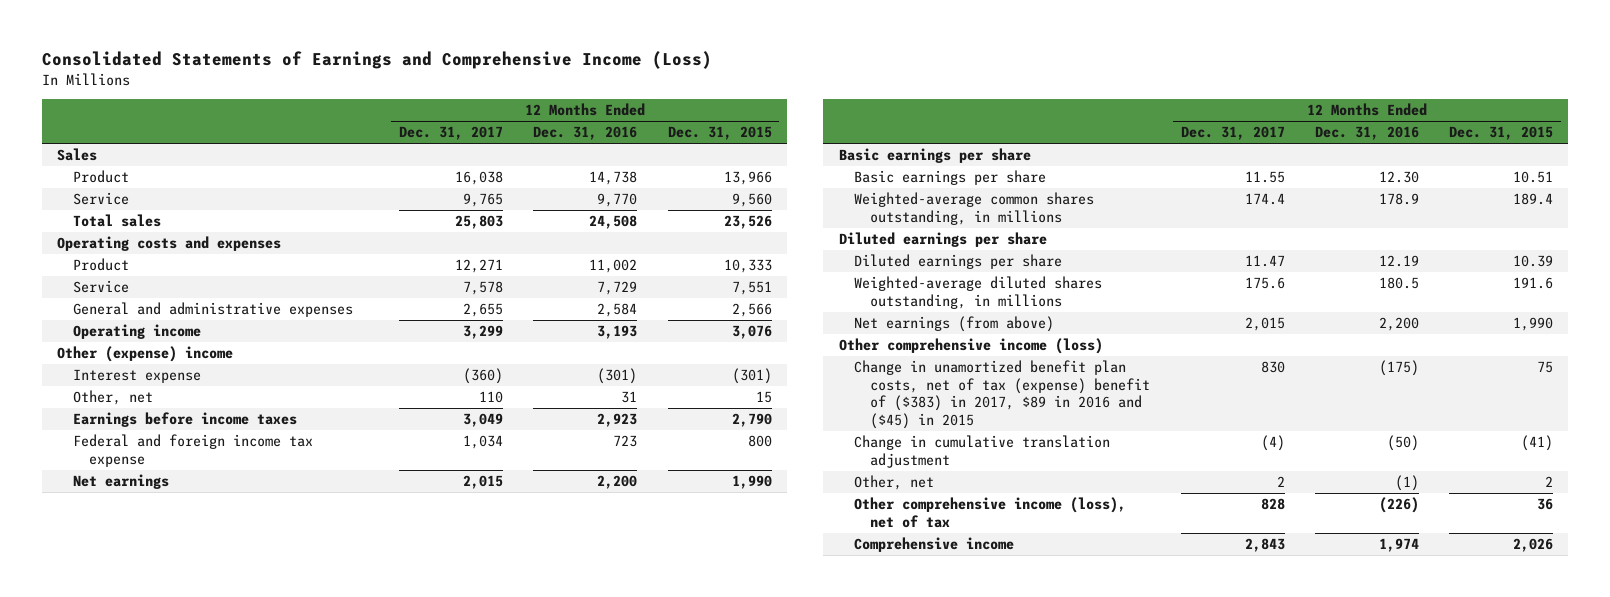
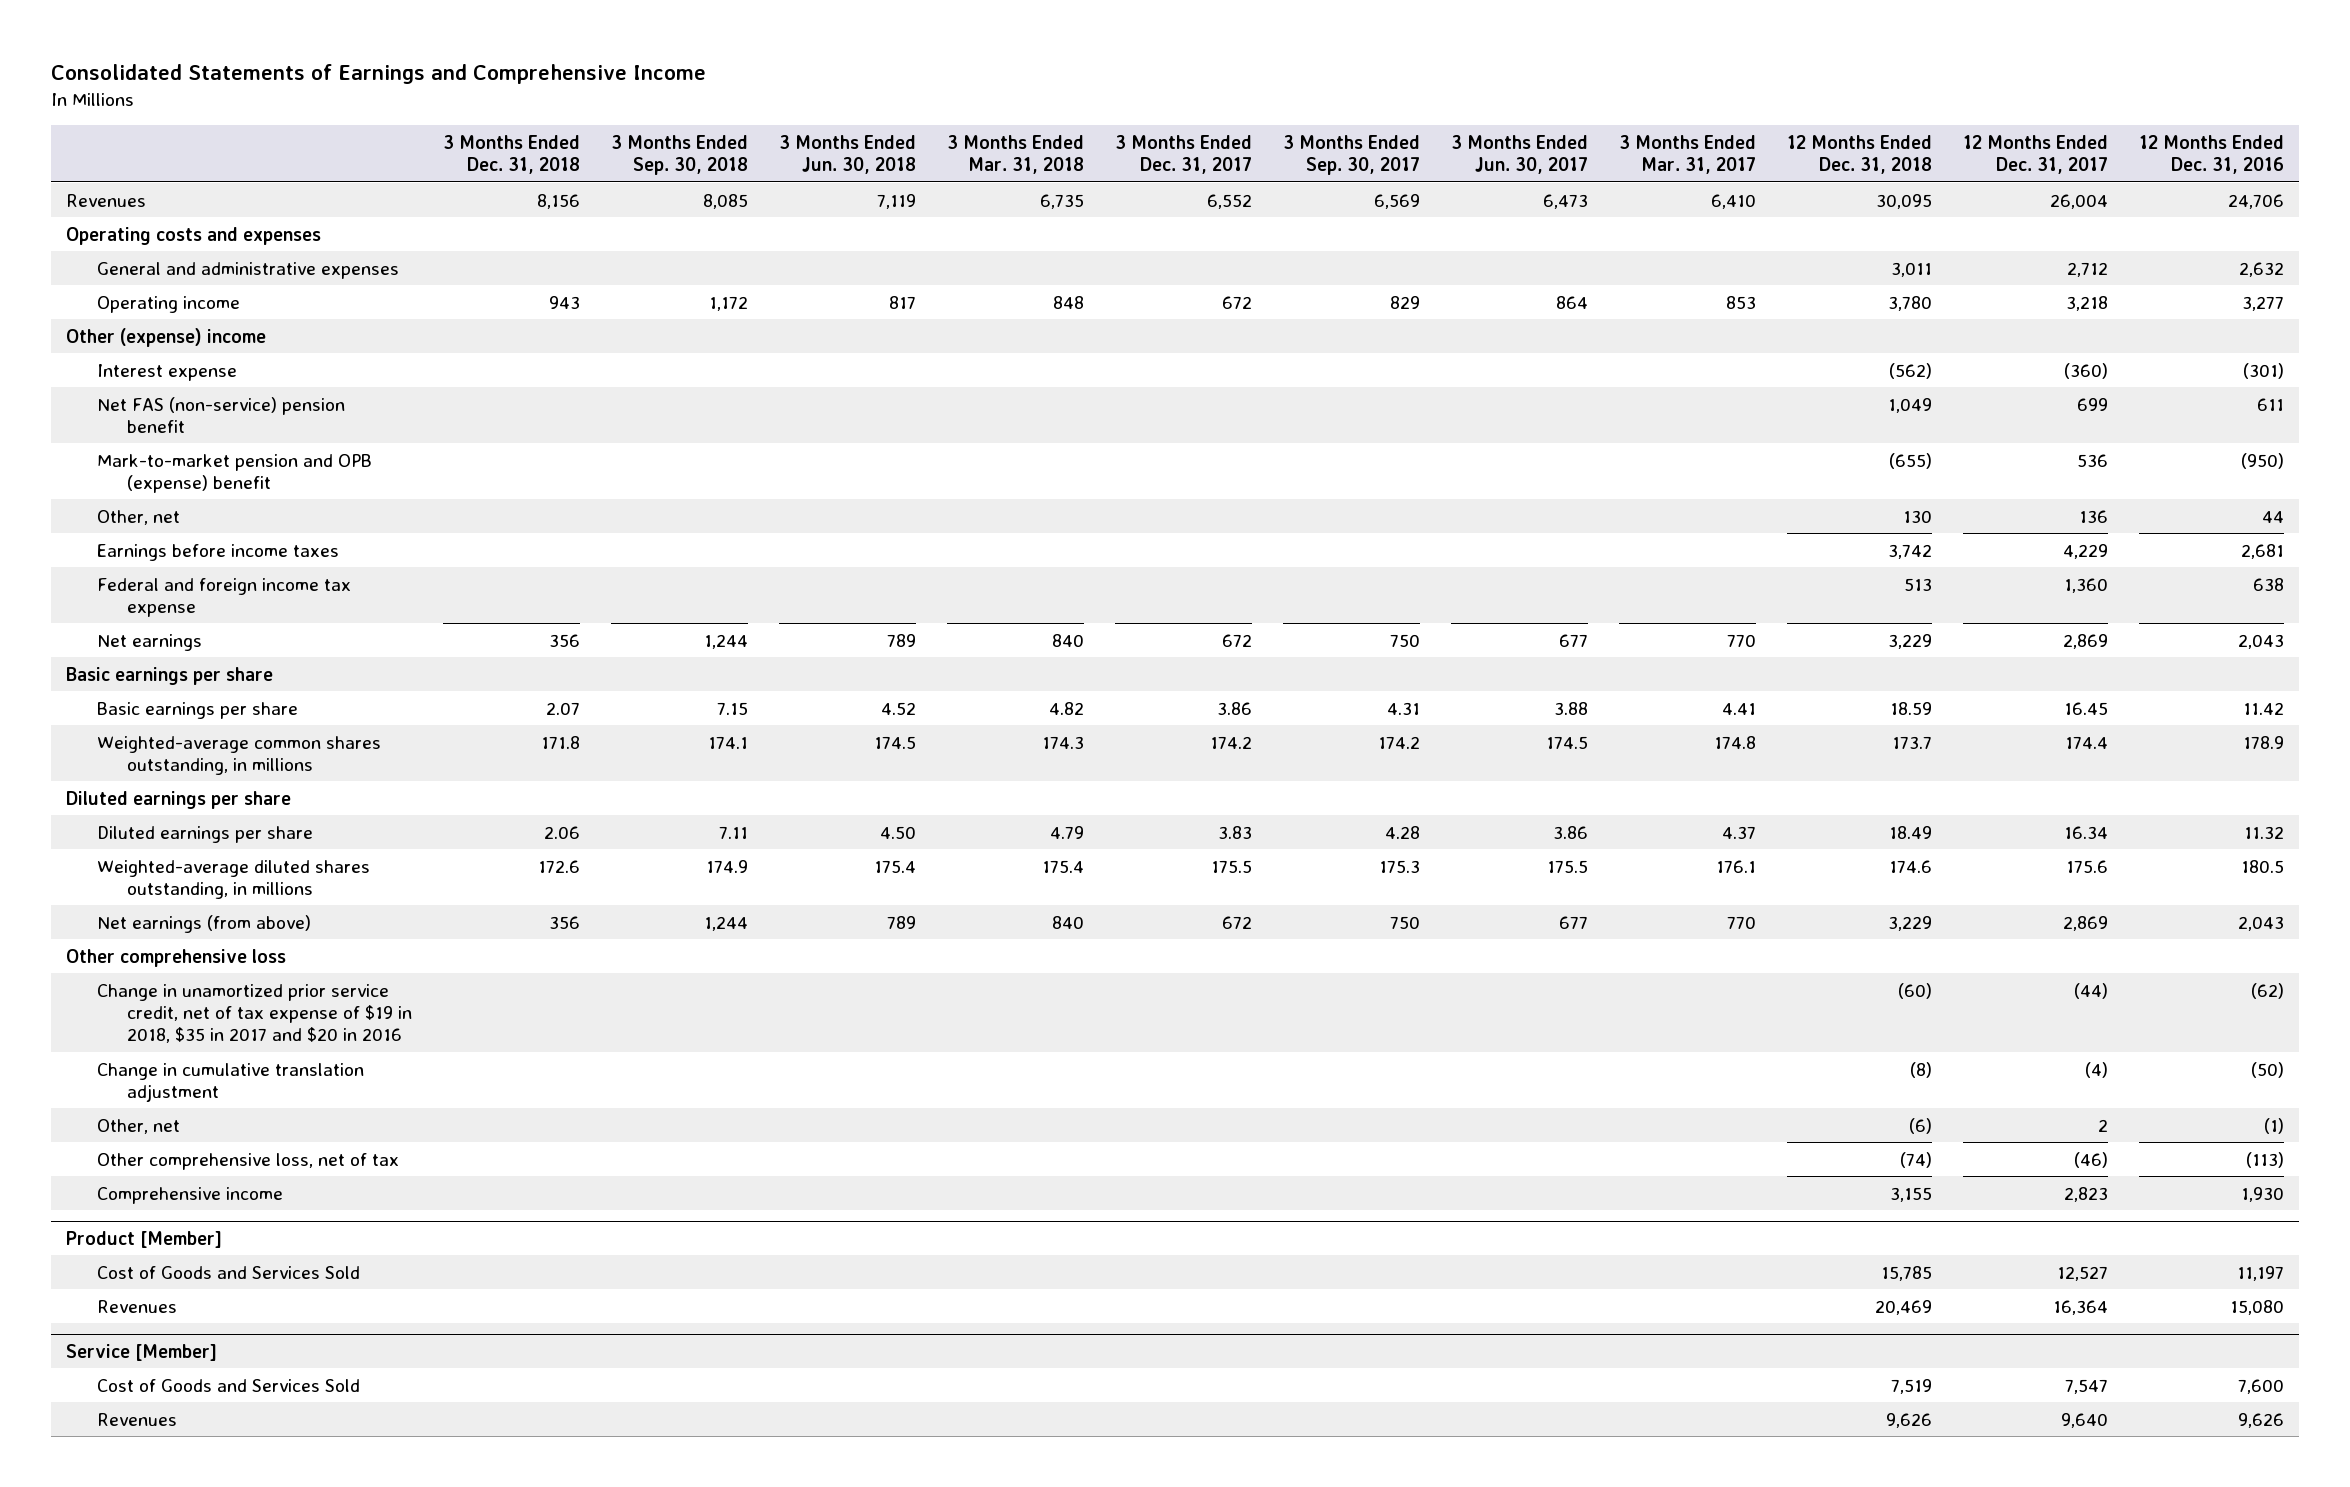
[41,50,712,69] Consolidated Statements of Earnings and Comprehensive Income (Loss) -> [50,64,706,85] Consolidated Statements of Earnings and Comprehensive Income
[667,126,772,141] Dec. 31, 2015 -> none
none -> [443,134,581,175] 3 Months Ended Dec. 31, 2018
none -> [611,134,749,176] 3 Months Ended Sep. 30, 2018
none -> [779,134,917,175] 3 Months Ended Jun. 30, 2018
none -> [947,134,1085,175] 3 Months Ended Mar. 31, 2018
none -> [1115,134,1253,175] 3 Months Ended Dec. 31, 2017
none -> [1282,134,1420,176] 3 Months Ended Sep. 30, 2017
none -> [1450,134,1588,175] 3 Months Ended Jun. 30, 2017
none -> [1618,134,1756,175] 3 Months Ended Mar. 31, 2017
none -> [1786,134,1932,175] 12 Months Ended Dec. 31, 2018
[57,148,98,162] Sales -> none
[72,170,129,184] Product -> none
[72,192,129,206] Service -> none
[72,214,161,228] Total sales -> none
none -> [66,193,147,207] Revenues
[72,258,129,272] Product -> none
[72,280,129,294] Service -> none
[463,303,504,318] 2,655 -> [2066,261,2108,277] 2,712
[597,303,638,318] 2,584 -> [2238,261,2284,277] 2,632
[463,325,504,340] 3,299 -> [2065,295,2108,311] 3,218
[597,325,638,340] 3,193 -> [2241,295,2284,311] 3,277
none -> [96,396,345,433] Net FAS (non-service) pension benefit
none -> [96,453,372,493] Mark-to-market pension and OPB (expense) benefit
[479,391,504,404] 110 -> [2078,509,2108,523] 136
[621,391,638,404] 31 -> [2261,510,2284,523] 44
[463,413,504,428] 3,049 -> [2062,543,2108,559] 4,229
[597,413,638,428] 2,923 -> [2240,543,2284,559] 2,681
[463,435,504,450] 1,034 -> [2063,577,2108,593] 1,360
[613,435,638,448] 723 -> [2252,577,2284,591] 638
[463,475,504,490] 2,015 -> [2062,633,2108,649] 2,869
[597,475,638,490] 2,200 -> [2237,633,2284,649] 2,043
[1244,171,1285,184] 11.55 -> [2063,701,2108,715] 16.45
[1378,171,1419,184] 12.30 -> [2242,701,2284,715] 11.42
[1244,255,1285,268] 11.47 -> [2063,825,2108,839] 16.34
[1378,255,1419,268] 12.19 -> [2243,825,2284,839] 11.32
[1244,317,1285,332] 2,015 -> [2062,915,2108,931] 2,869
[1378,317,1419,332] 2,200 -> [2237,915,2284,931] 2,043
[838,338,1103,355] Other comprehensive income (loss) -> [66,948,287,967] Other comprehensive loss
[854,360,1151,430] Change in unamortized benefit plan costs, net of tax (expense) benefit of ($383) in 2017, $89 in 2016 and ($45) in 2015 -> [96,983,413,1043] Change in unamortized prior service credit, net of tax expense of $19 in 2018, $35 in 2017 and $20 in 2016
[1260,361,1285,374] 830 -> [2073,982,2108,999] (44)
[1378,360,1419,377] (175) -> [2250,982,2284,999] (62)
[854,497,1127,528] Other comprehensive income (loss), net of tax -> [96,1152,399,1170] Other comprehensive loss, net of tax
[1260,498,1285,511] 828 -> [2073,1151,2108,1168] (46)
[1378,497,1419,514] (226) -> [2245,1151,2284,1168] (113)
[1244,538,1285,553] 2,843 -> [2063,1186,2108,1202] 2,823
[1378,538,1419,553] 1,974 -> [2240,1186,2284,1202] 1,930
none -> [66,1230,223,1248] Product [Member]
none -> [96,1265,360,1279] Cost of Goods and Services Sold
none -> [96,1299,177,1313] Revenues
none -> [66,1343,218,1361] Service [Member]
none -> [96,1378,360,1392] Cost of Goods and Services Sold
none -> [96,1412,177,1426] Revenues

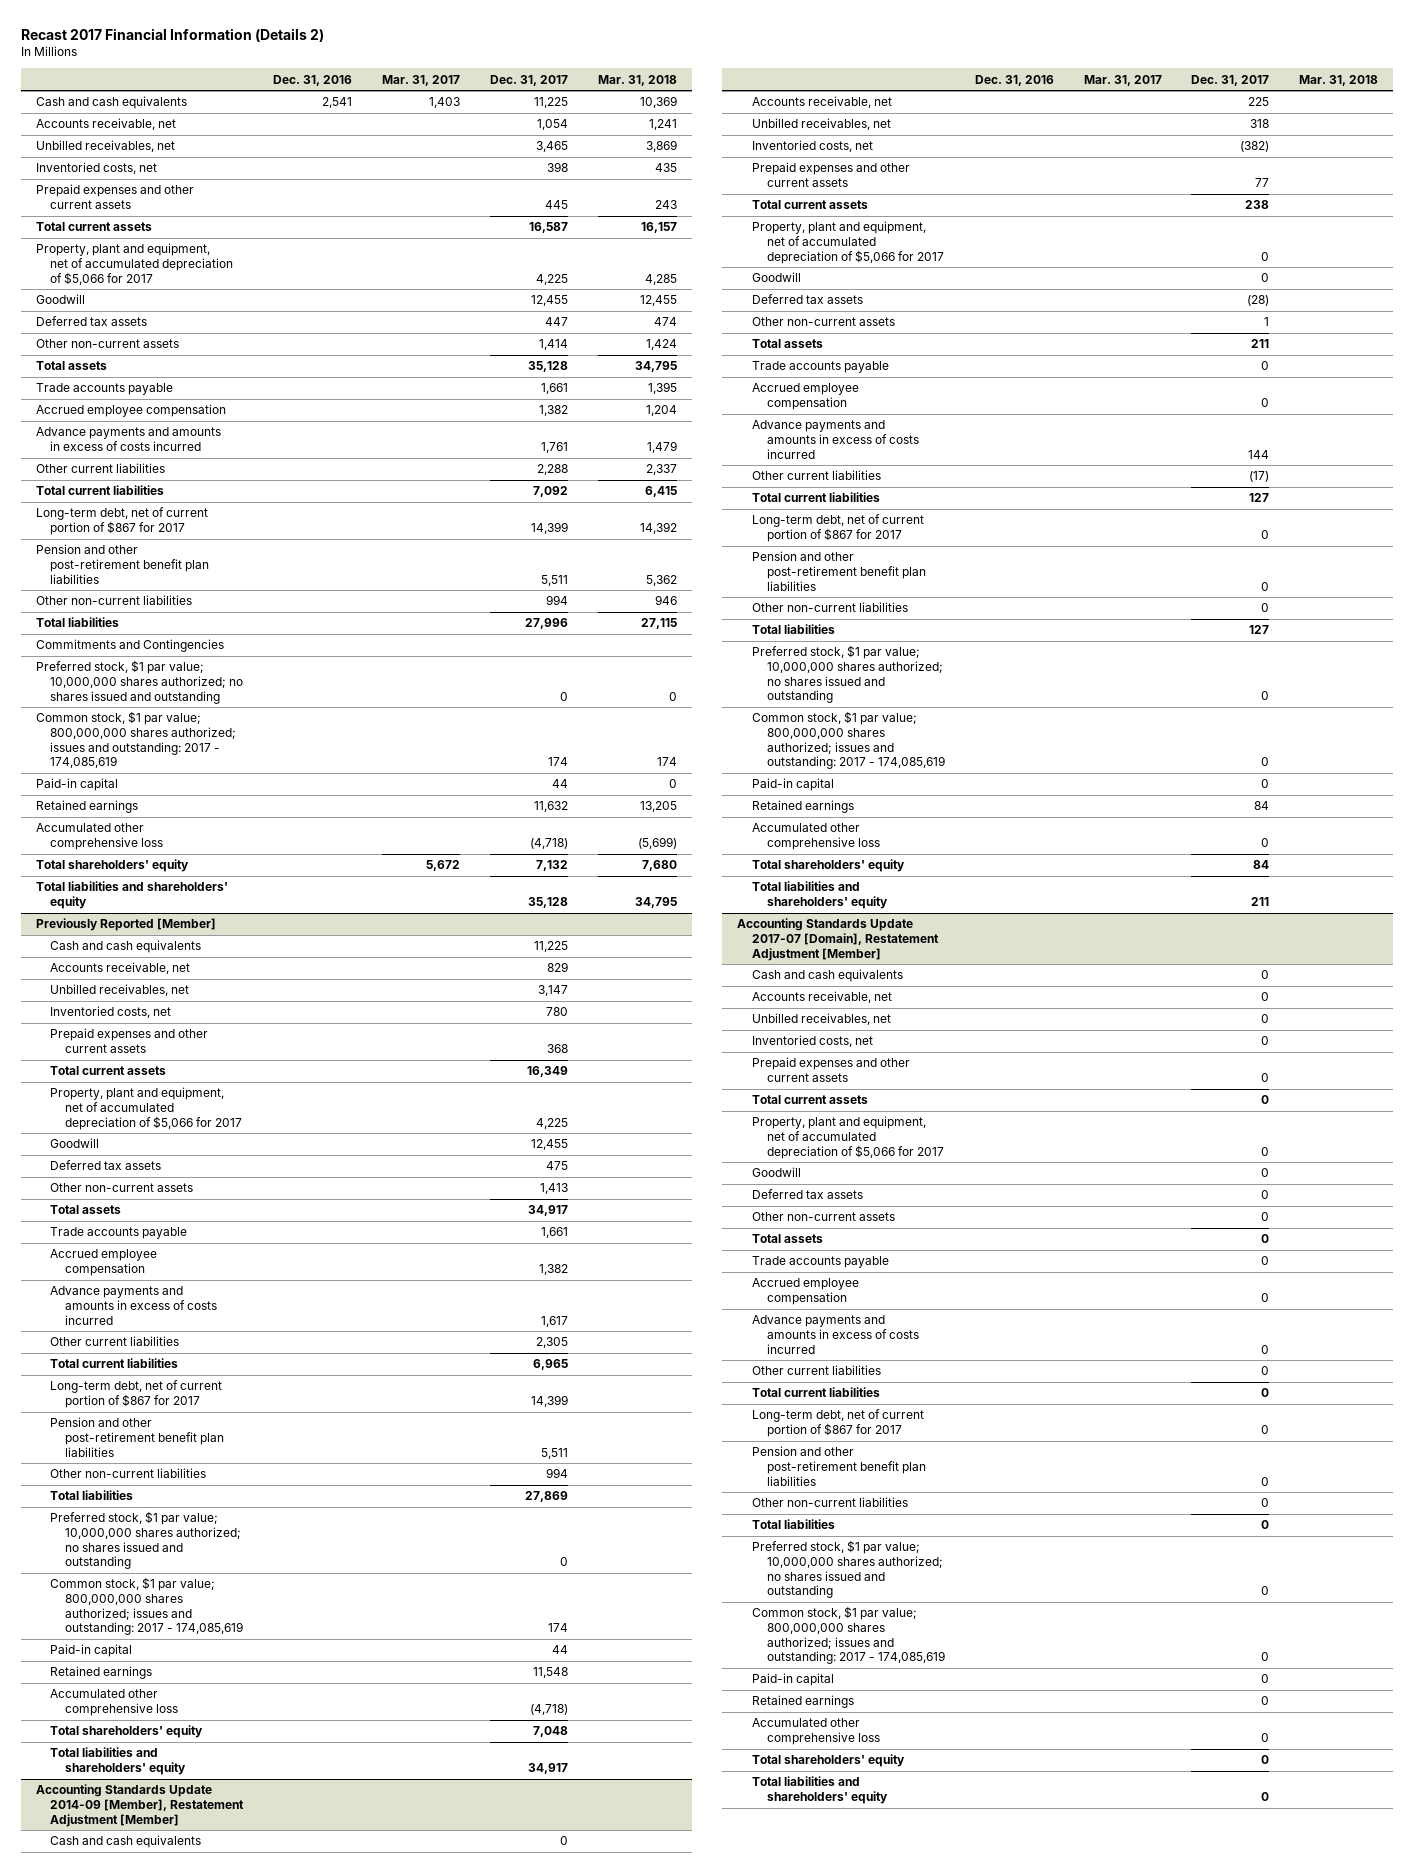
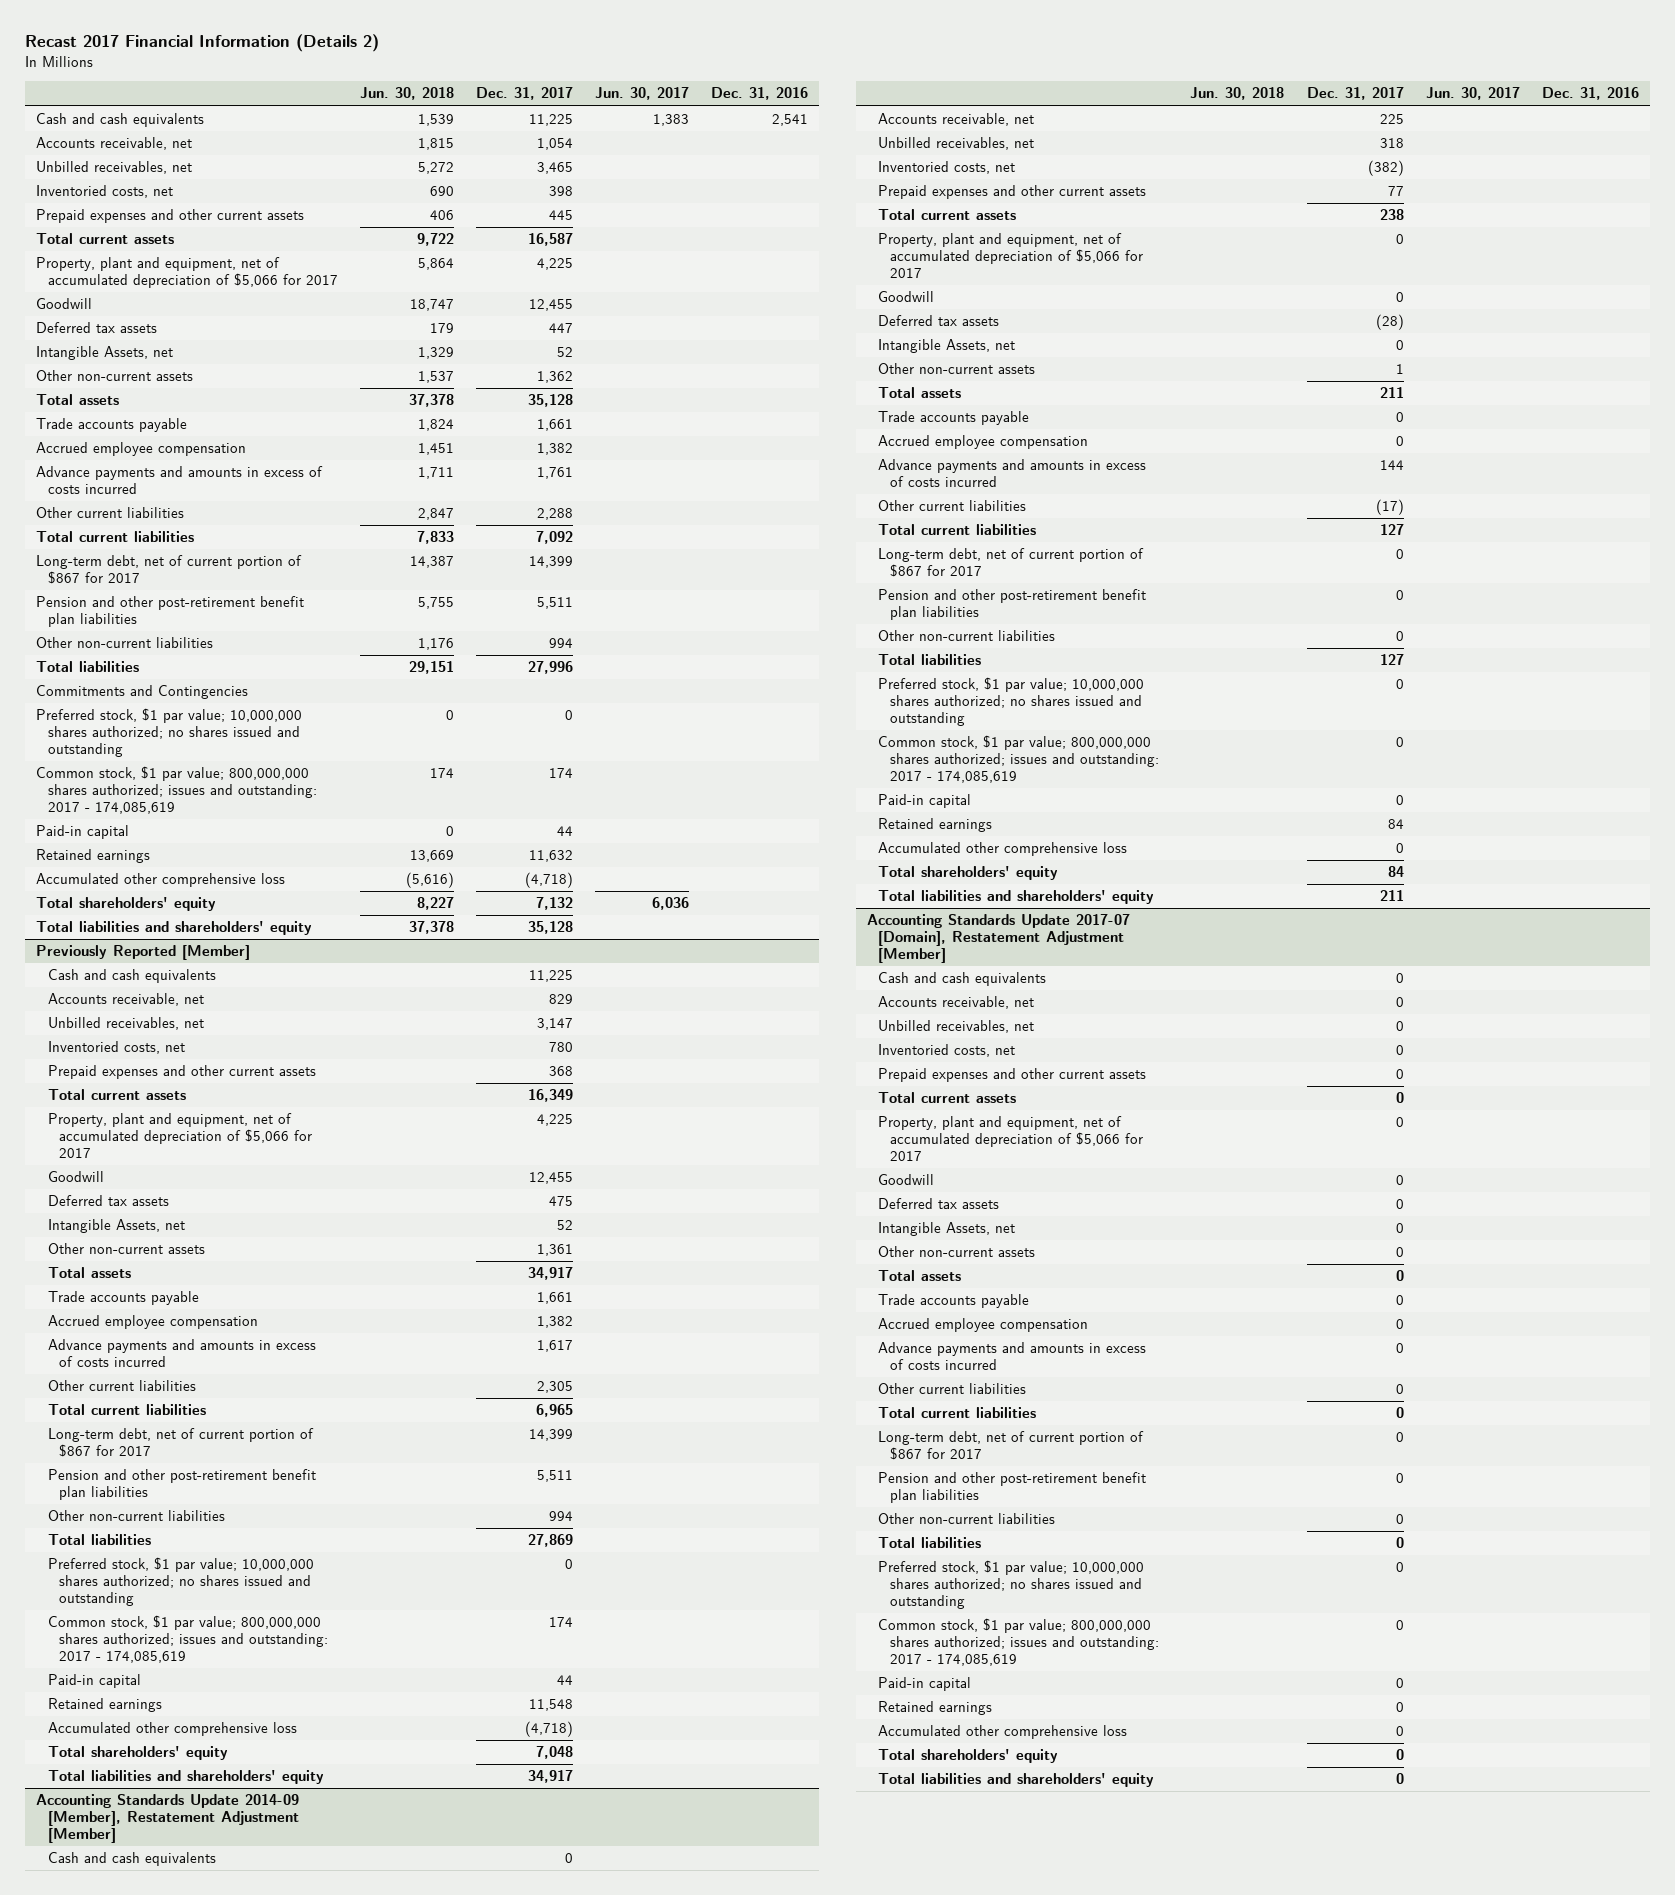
[382,74,461,86] Mar. 31, 2017 -> none
[597,74,677,86] Mar. 31, 2018 -> none
none -> [359,87,454,101] Jun. 30, 2018
none -> [595,87,690,101] Jun. 30, 2017
none -> [35,346,173,361] Intangible Assets, net
[538,339,568,351] 1,414 -> [536,371,573,384] 1,362
none -> [47,1219,185,1234] Intangible Assets, net
[539,1183,568,1195] 1,413 -> [536,1244,573,1257] 1,361
none -> [878,339,1016,354] Intangible Assets, net
none -> [878,1222,1016,1237] Intangible Assets, net

